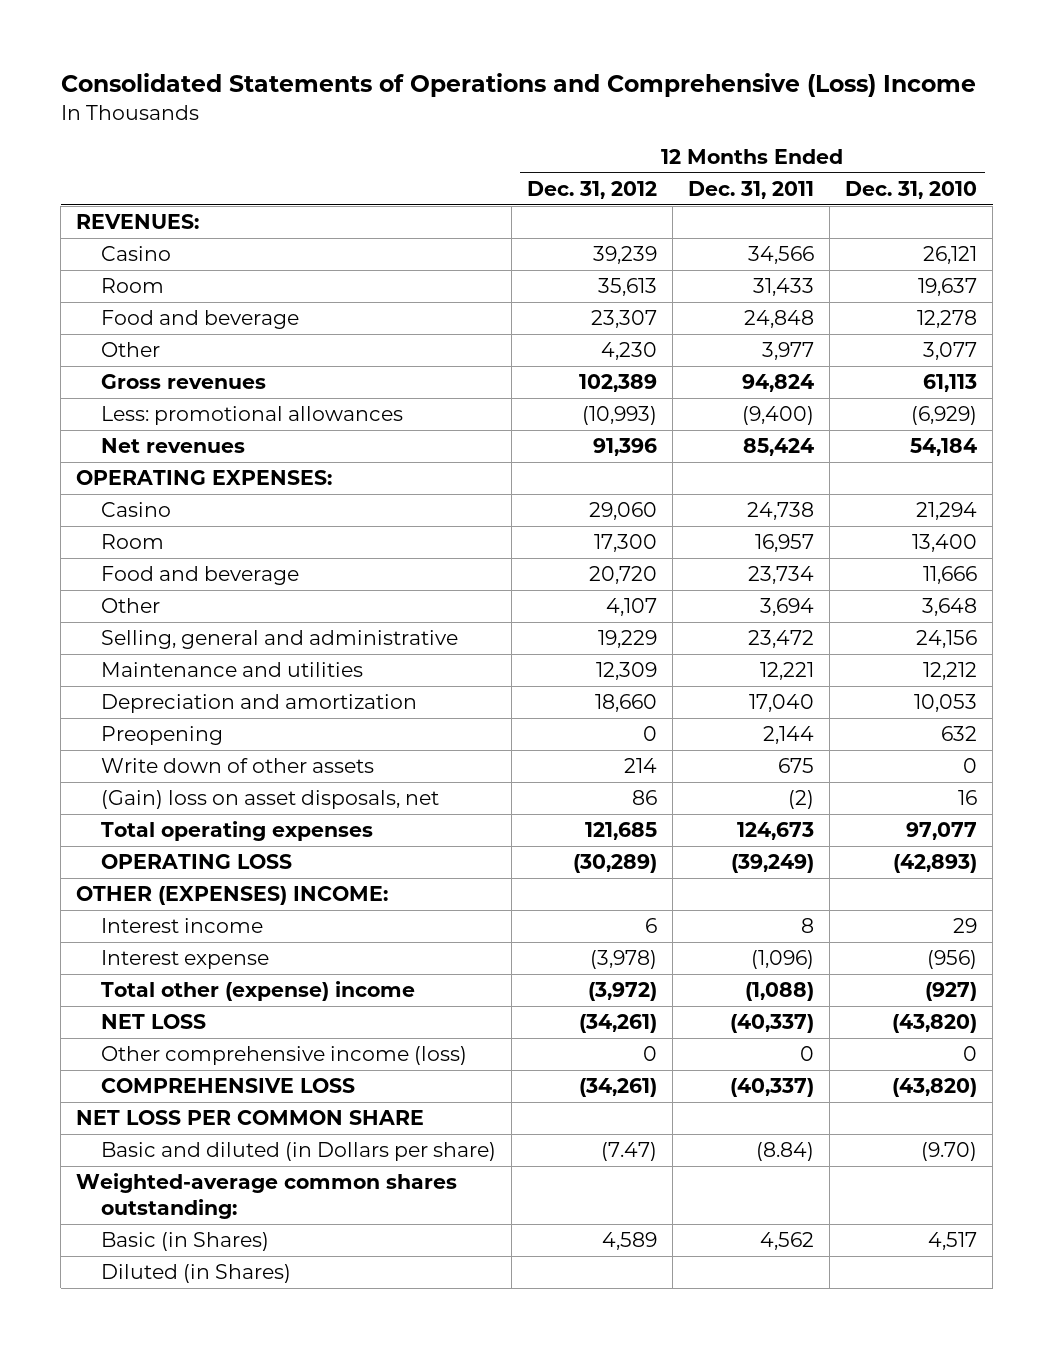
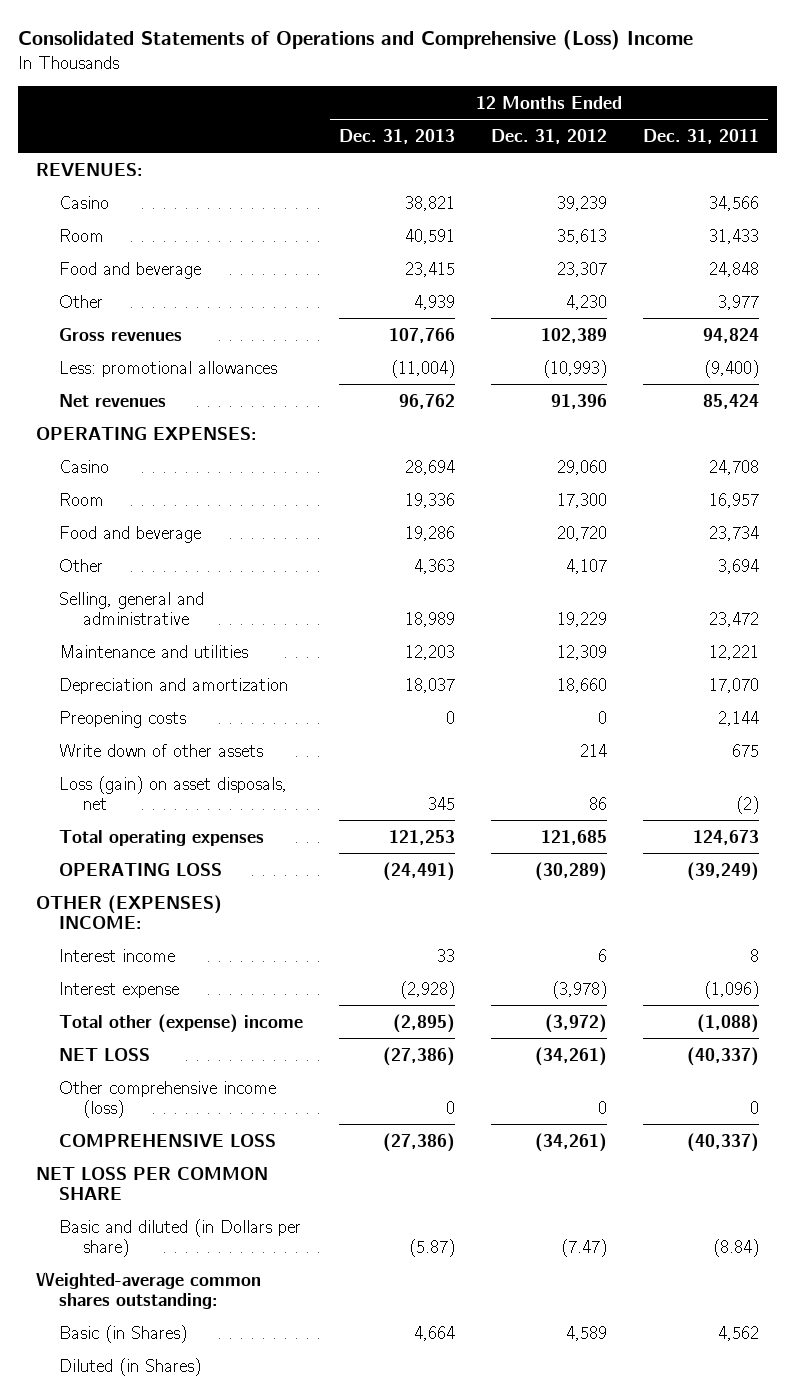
[845,180,978,199] Dec. 31, 2010 -> none
none -> [339,128,456,144] Dec. 31, 2013
[747,502,815,521] 24,738 -> [709,459,760,475] 24,708
[749,694,815,713] 17,040 -> [709,677,760,693] 17,070
[101,726,224,746] Preopening -> [59,710,187,728] Preopening costs
[101,790,440,810] (Gain) loss on asset disposals, net -> [59,775,288,810] Loss (gain) on asset disposals, net

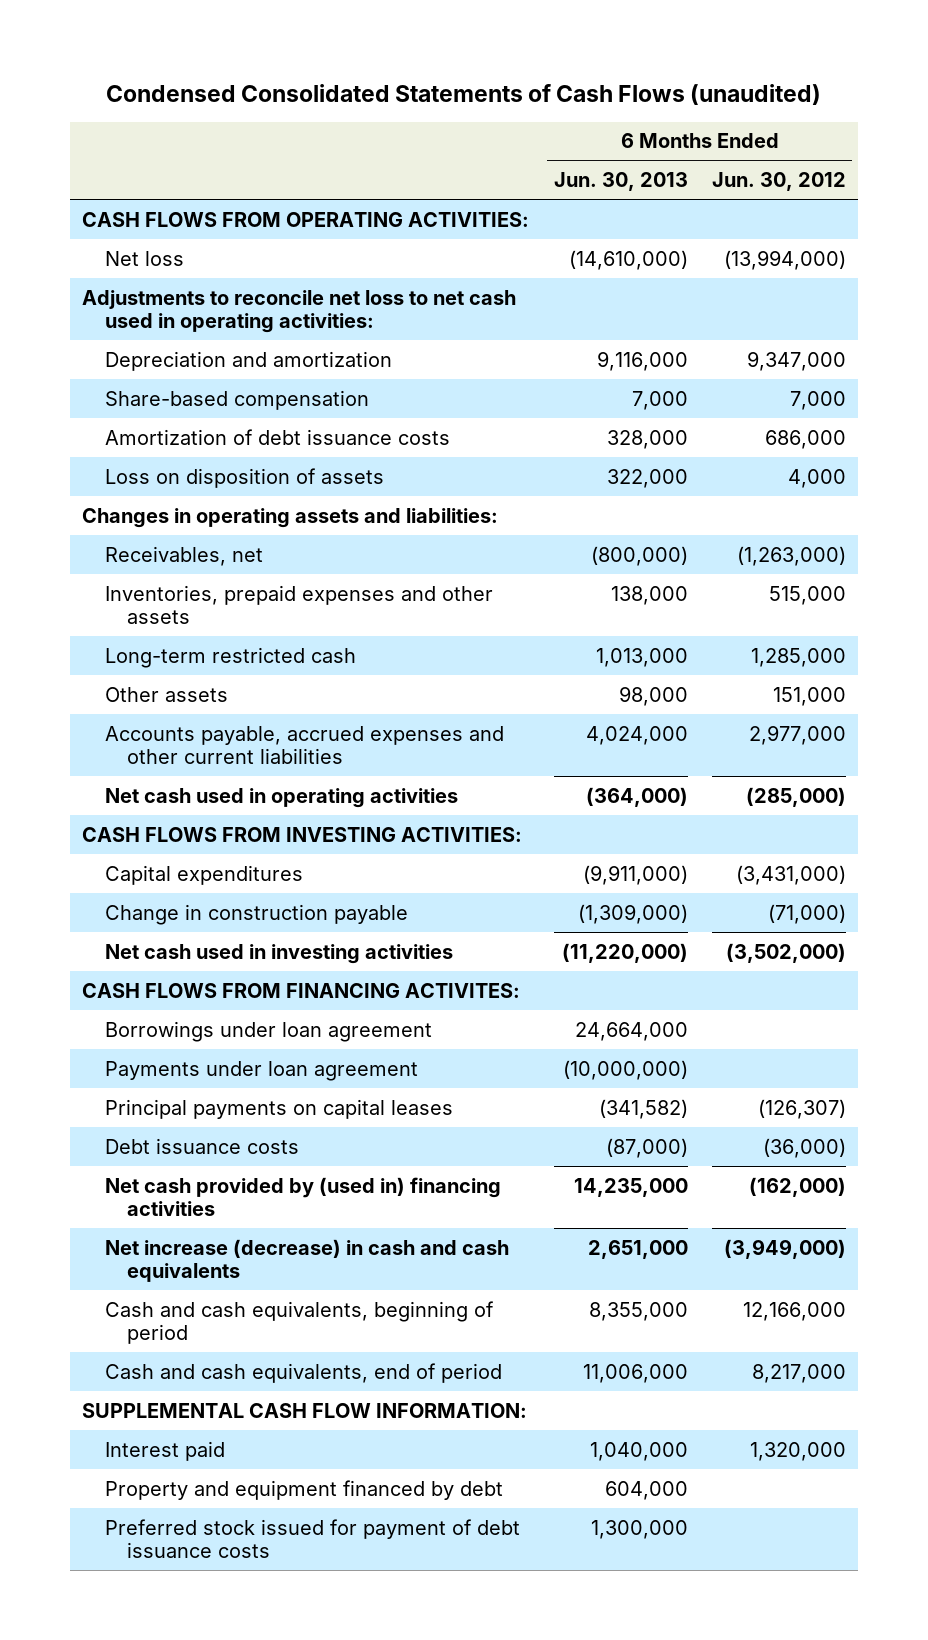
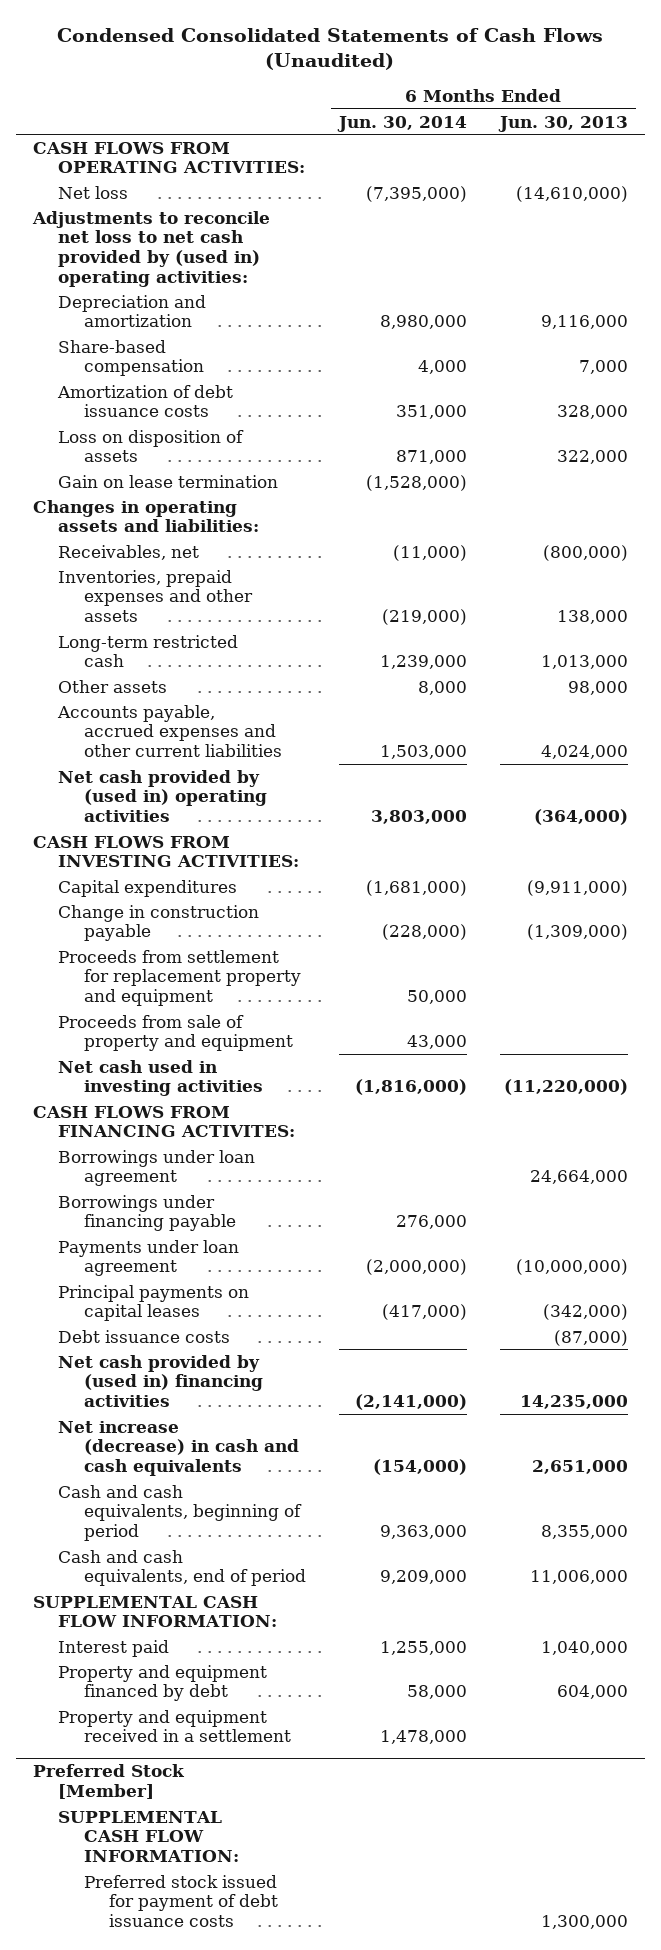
[106,83,822,105] Condensed Consolidated Statements of Cash Flows (unaudited) -> [57,27,604,71] Condensed Consolidated Statements of Cash Flows (Unaudited)
[711,172,846,192] Jun. 30, 2012 -> none
none -> [336,115,467,132] Jun. 30, 2014
[82,289,517,334] Adjustments to reconcile net loss to net cash used in operating activities: -> [31,210,270,287] Adjustments to reconcile net loss to net cash provided by (used in) operating activities:
none -> [58,474,279,488] Gain on lease termination
[104,787,458,808] Net cash used in operating activities -> [58,769,267,823] Net cash provided by (used in) operating activities
none -> [58,949,301,1007] Proceeds from settlement for replacement property and equipment
none -> [58,1014,293,1052] Proceeds from sale of property and equipment
none -> [58,1194,236,1232] Borrowings under financing payable
[598,1098,688,1119] (341,582) -> [542,1304,628,1321] (342,000)
none -> [58,1709,291,1743] Property and equipment received in a settlement
none -> [32,1764,185,1800] Preferred Stock [Member]
none -> [58,1810,239,1863] SUPPLEMENTAL CASH FLOW INFORMATION:

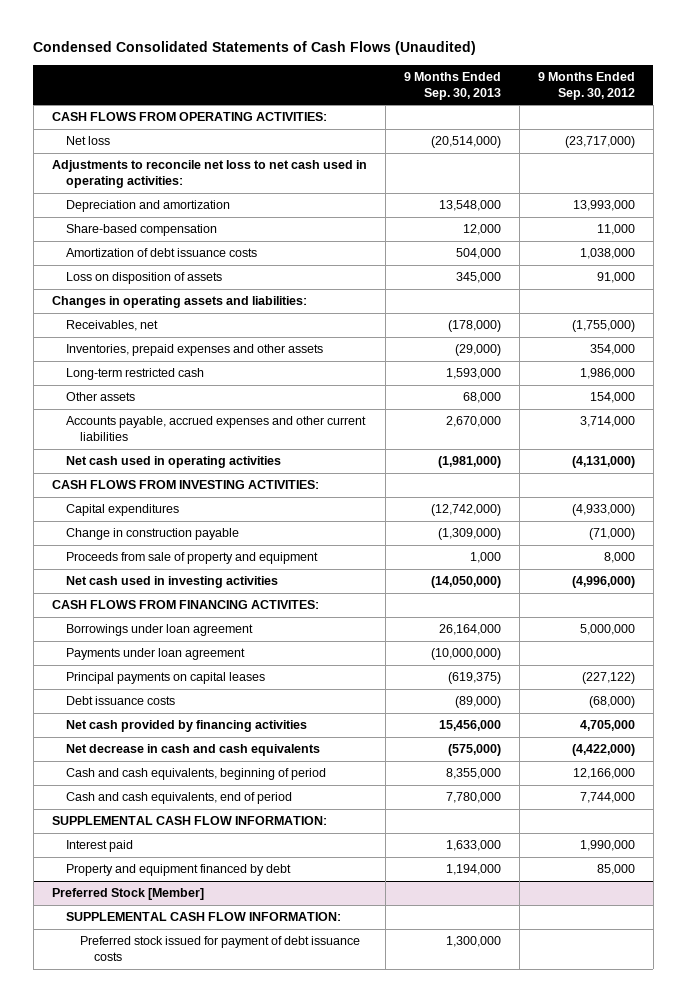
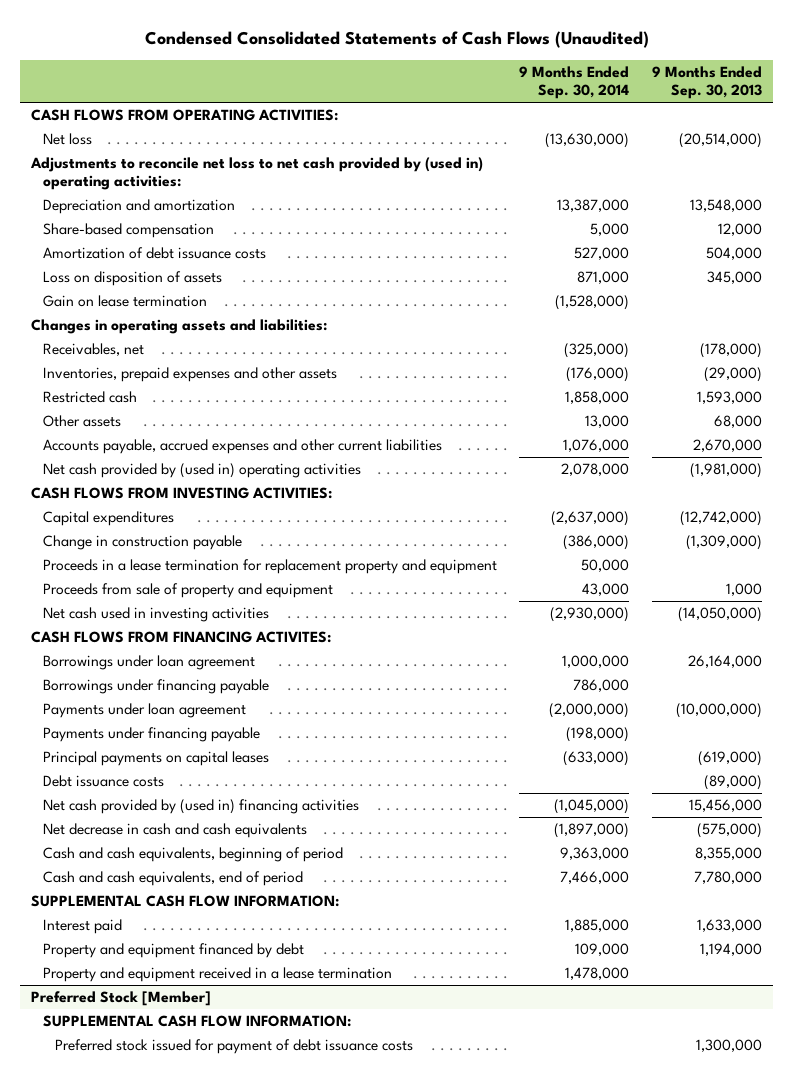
[537,71,635,100] 9 Months Ended Sep. 30, 2012 -> none
none -> [519,65,630,100] 9 Months Ended Sep. 30, 2014
[51,160,367,189] Adjustments to reconcile net loss to net cash used in operating activities: -> [30,157,484,191] Adjustments to reconcile net loss to net cash provided by (used in) operating activities:
none -> [42,295,207,308] Gain on lease termination
[65,368,204,381] Long-term restricted cash -> [42,391,137,404] Restricted cash
[65,456,281,469] Net cash used in operating activities -> [42,463,361,479] Net cash provided by (used in) operating activities
none -> [42,559,497,575] Proceeds in a lease termination for replacement property and equipment
none -> [42,679,269,695] Borrowings under financing payable
none -> [42,727,260,743] Payments under financing payable
[447,672,501,685] (619,375) -> [698,751,763,767] (619,000)
[65,720,307,733] Net cash provided by financing activities -> [42,799,359,815] Net cash provided by (used in) financing activities
none -> [42,967,392,983] Property and equipment received in a lease termination

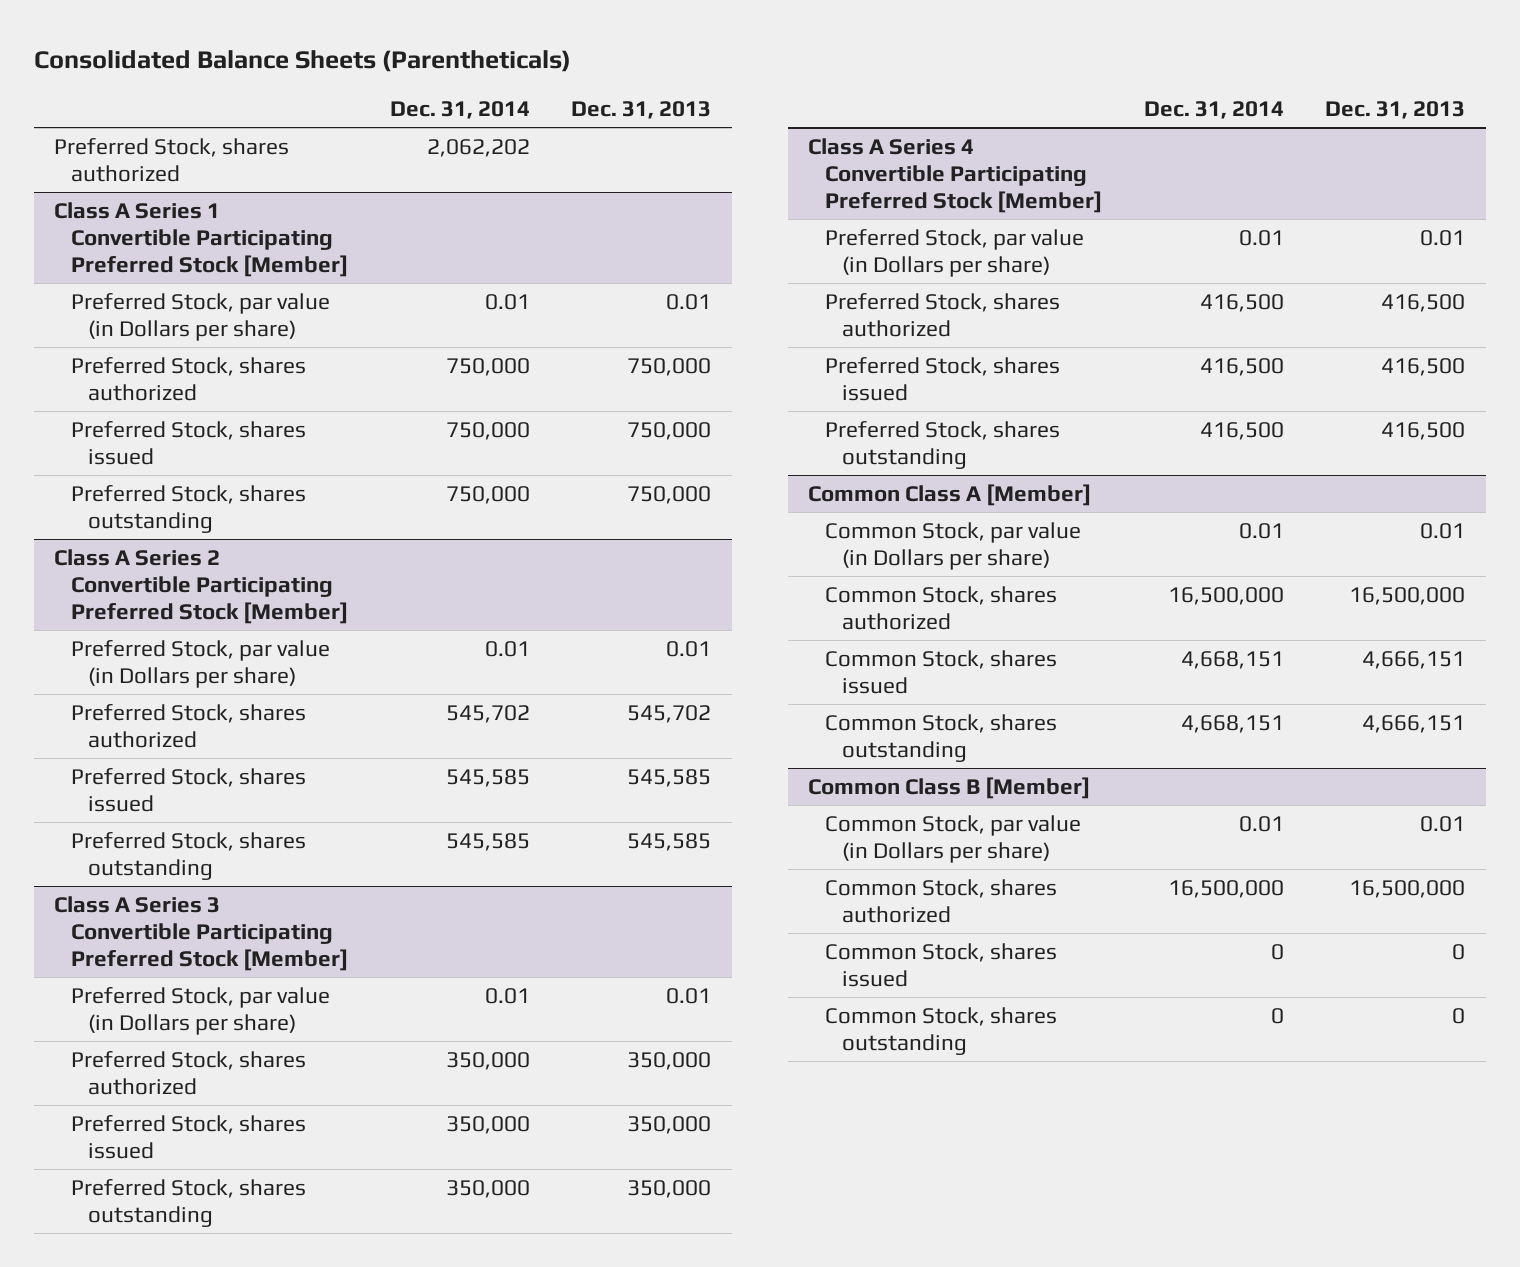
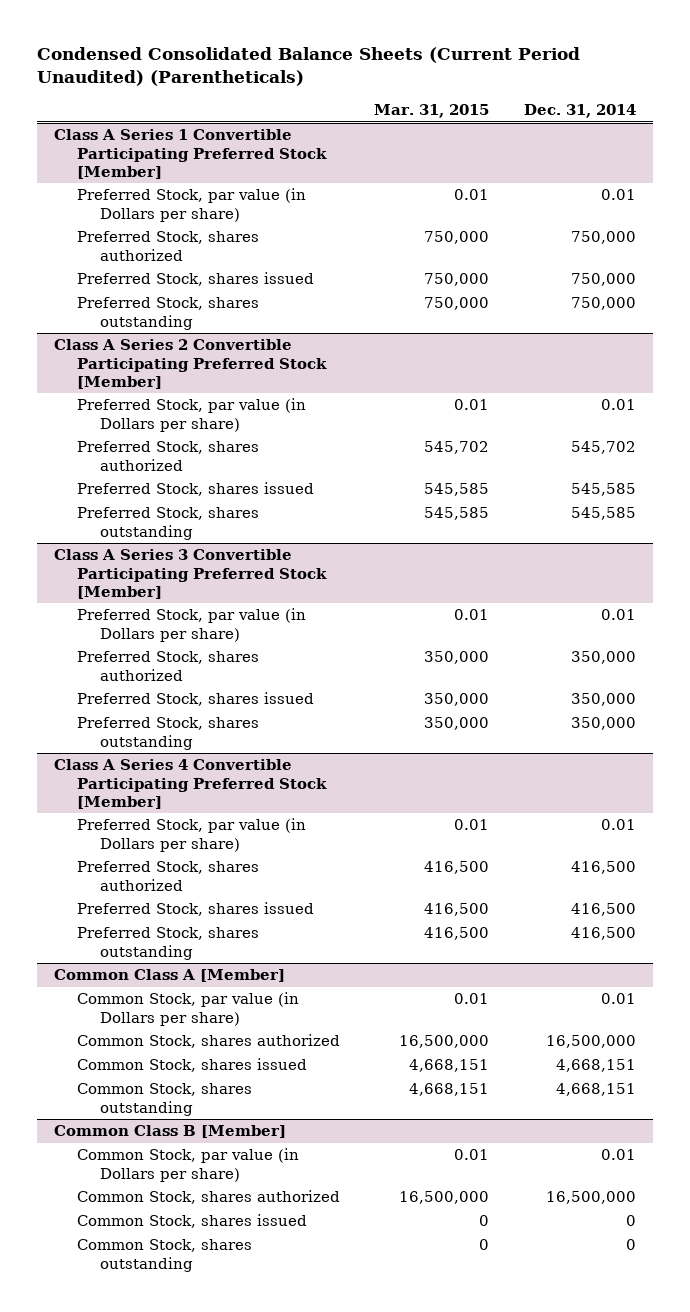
[33,50,571,73] Consolidated Balance Sheets (Parentheticals) -> [36,46,580,87] Condensed Consolidated Balance Sheets (Current Period Unaudited) (Parentheticals)
[571,101,712,120] Dec. 31, 2013 -> none
none -> [374,104,490,119] Mar. 31, 2015
[54,137,290,182] Preferred Stock, shares authorized -> none

